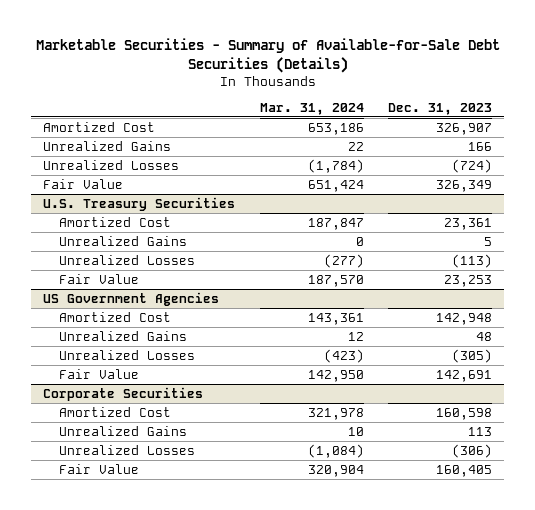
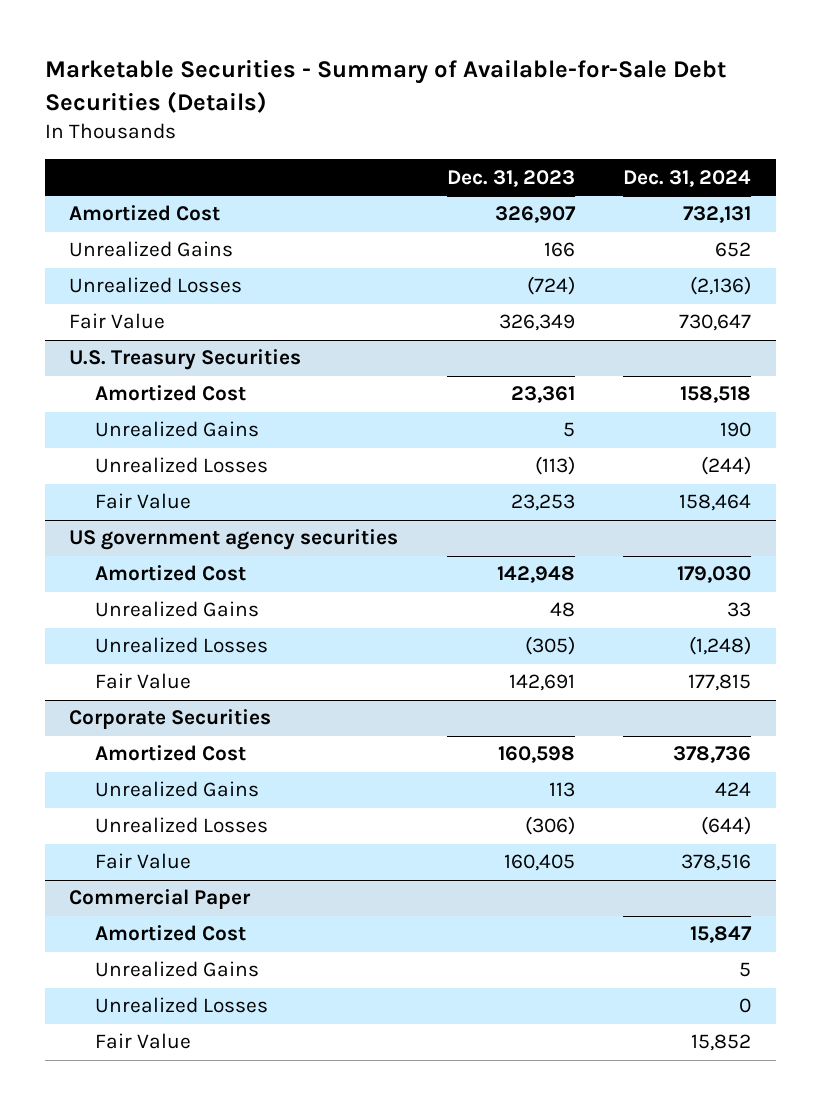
[259,102,364,115] Mar. 31, 2024 -> none
none -> [623,169,752,187] Dec. 31, 2024
[43,291,220,306] US Government Agencies -> [69,529,399,551] US government agency securities
none -> [69,889,252,910] Commercial Paper
none -> [94,925,246,942] Amortized Cost
none -> [94,961,259,978] Unrealized Gains
none -> [94,997,268,1014] Unrealized Losses
none -> [94,1033,191,1050] Fair Value

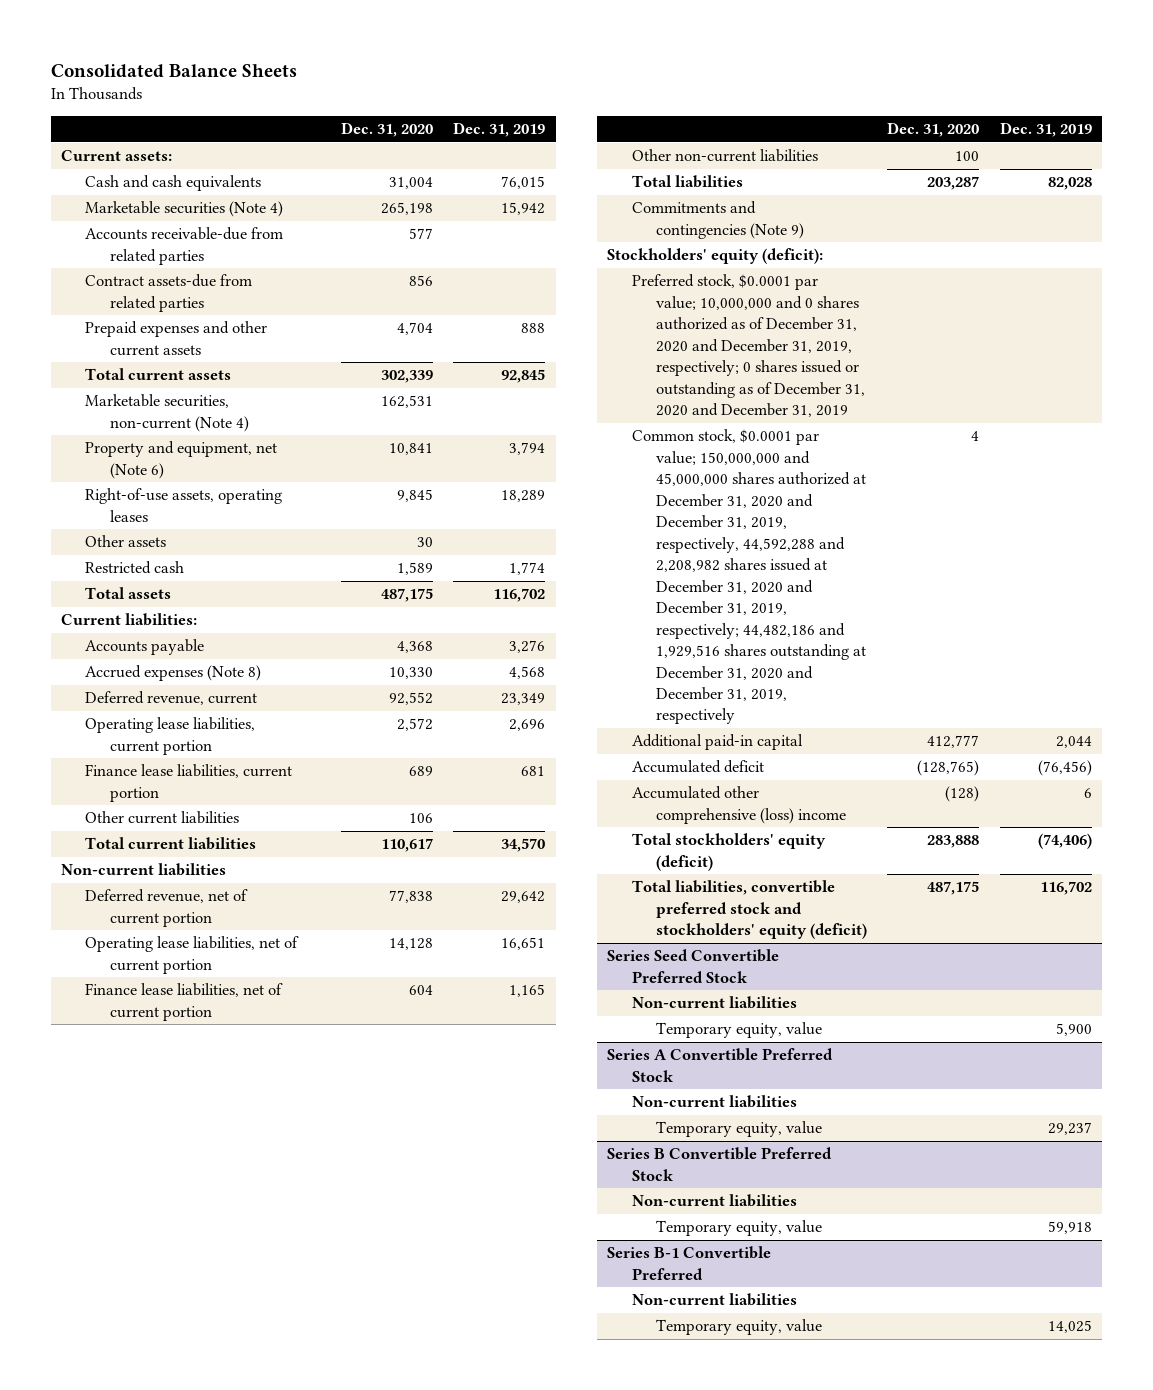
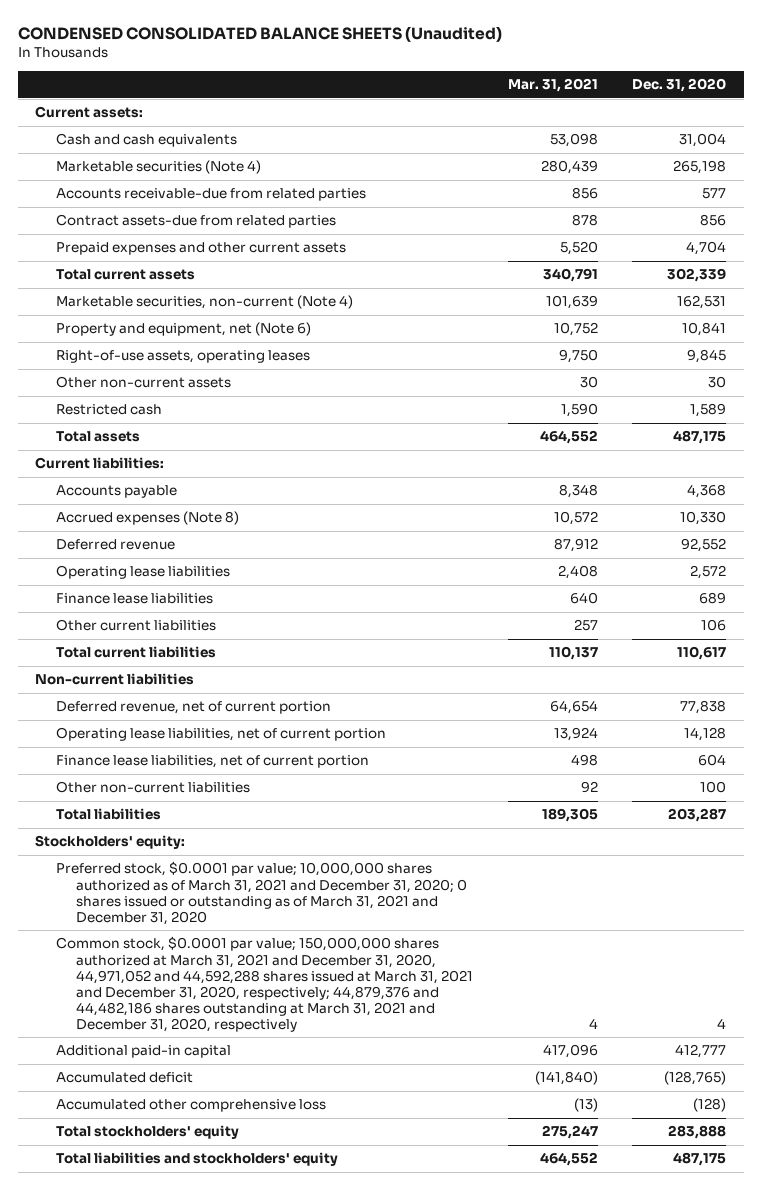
[50,63,297,78] Consolidated Balance Sheets -> [17,25,502,42] CONDENSED CONSOLIDATED BALANCE SHEETS (Unaudited)
[453,122,546,138] Dec. 31, 2019 -> none
none -> [507,78,598,93] Mar. 31, 2021
[85,535,167,548] Other assets -> [55,376,231,389] Other non-current assets
[85,691,258,706] Deferred revenue, current -> [55,539,175,551] Deferred revenue
[85,717,256,755] Operating lease liabilities, current portion -> [55,565,230,580] Operating lease liabilities
[85,764,293,802] Finance lease liabilities, current portion -> [55,593,213,605] Finance lease liabilities
[631,201,804,239] Commitments and contingencies (Note 9) -> none
[607,248,824,265] Stockholders' equity (deficit): -> [34,835,185,850] Stockholders' equity:
[631,274,865,418] Preferred stock, $0.0001 par value; 10,000,000 and 0 shares authorized as of December 31, 2020 and December 31, 2019, respectively; 0 shares issued or outstanding as of December 31, 2020 and December 31, 2019 -> [55,861,468,925] Preferred stock, $0.0001 par value; 10,000,000 shares authorized as of March 31, 2021 and December 31, 2020; 0 shares issued or outstanding as of March 31, 2021 and December 31, 2020
[631,429,866,725] Common stock, $0.0001 par value; 150,000,000 and 45,000,000 shares authorized at December 31, 2020 and December 31, 2019, respectively, 44,592,288 and 2,208,982 shares issued at December 31, 2020 and December 31, 2019, respectively; 44,482,186 and 1,929,516 shares outstanding at December 31, 2020 and December 31, 2019, respectively -> [55,936,474,1032] Common stock, $0.0001 par value; 150,000,000 shares authorized at March 31, 2021 and December 31, 2020, 44,971,052 and 44,592,288 shares issued at March 31, 2021 and December 31, 2020, respectively; 44,879,376 and 44,482,186 shares outstanding at March 31, 2021 and December 31, 2020, respectively
[607,949,780,983] Series Seed Convertible Preferred Stock -> none
[631,996,797,1010] Non-current liabilities -> none
[655,1022,822,1039] Temporary equity, value -> none
[607,1048,834,1082] Series A Convertible Preferred Stock -> none
[631,1095,797,1109] Non-current liabilities -> none
[655,1121,822,1138] Temporary equity, value -> none
[607,1147,833,1181] Series B Convertible Preferred Stock -> none
[631,1194,797,1208] Non-current liabilities -> none
[655,1220,822,1237] Temporary equity, value -> none
[607,1246,772,1280] Series B-1 Convertible Preferred -> none
[631,1293,797,1307] Non-current liabilities -> none
[655,1319,822,1336] Temporary equity, value -> none
[631,786,846,824] Accumulated other comprehensive (loss) income -> [55,1099,326,1113] Accumulated other comprehensive loss
[631,833,826,871] Total stockholders' equity (deficit) -> [55,1125,239,1140] Total stockholders' equity
[631,880,867,940] Total liabilities, convertible preferred stock and stockholders' equity (deficit) -> [55,1152,338,1167] Total liabilities and stockholders' equity

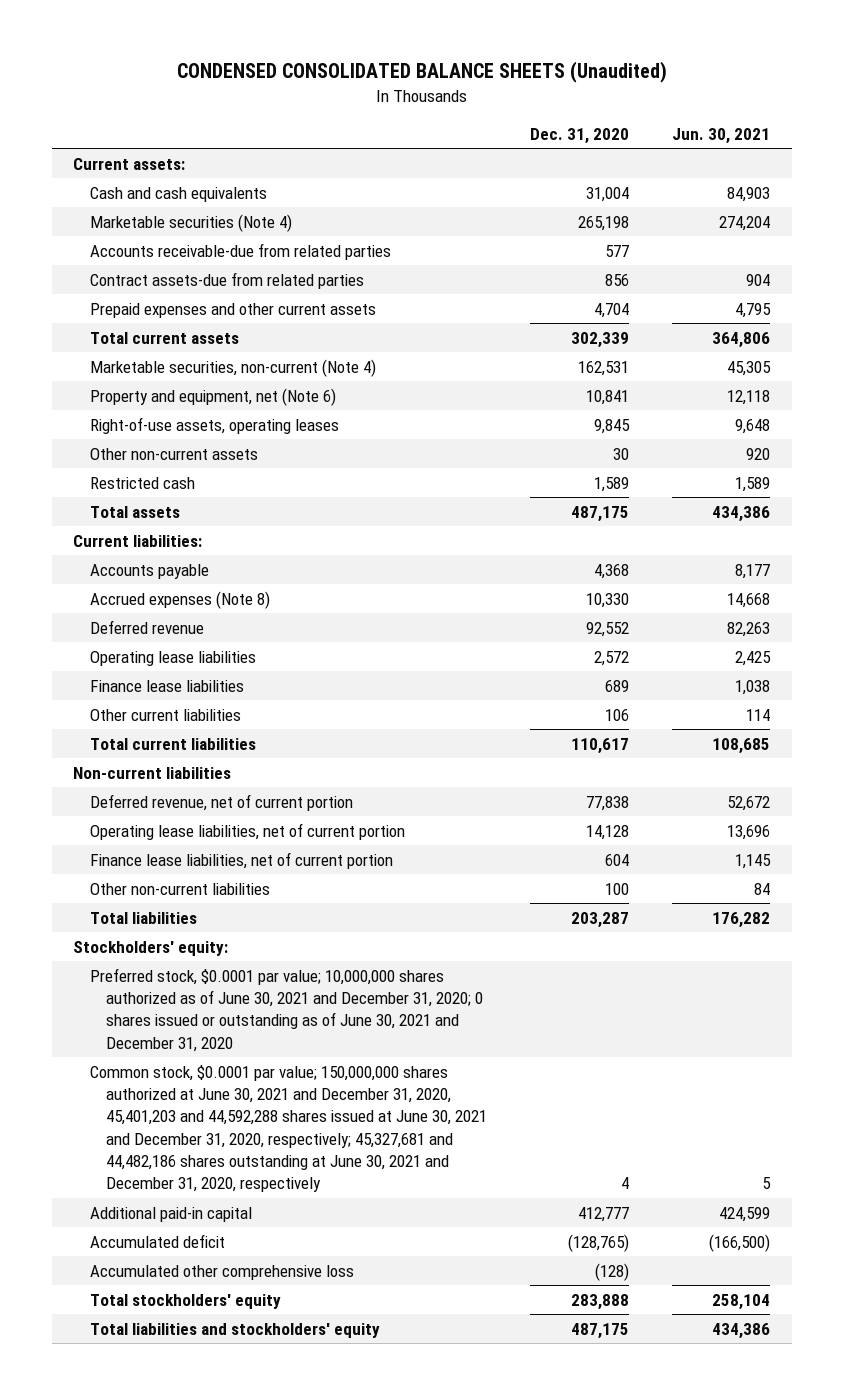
[507,78,598,93] Mar. 31, 2021 -> none
none -> [672,127,771,144] Jun. 30, 2021
[55,861,468,925] Preferred stock, $0.0001 par value; 10,000,000 shares authorized as of March 31, 2021 and December 31, 2020; 0 shares issued or outstanding as of March 31, 2021 and December 31, 2020 -> [89,967,484,1052] Preferred stock, $0.0001 par value; 10,000,000 shares authorized as of June 30, 2021 and December 31, 2020; 0 shares issued or outstanding as of June 30, 2021 and December 31, 2020
[55,936,474,1032] Common stock, $0.0001 par value; 150,000,000 shares authorized at March 31, 2021 and December 31, 2020, 44,971,052 and 44,592,288 shares issued at March 31, 2021 and December 31, 2020, respectively; 44,879,376 and 44,482,186 shares outstanding at March 31, 2021 and December 31, 2020, respectively -> [89,1064,488,1193] Common stock, $0.0001 par value; 150,000,000 shares authorized at June 30, 2021 and December 31, 2020, 45,401,203 and 44,592,288 shares issued at June 30, 2021 and December 31, 2020, respectively; 45,327,681 and 44,482,186 shares outstanding at June 30, 2021 and December 31, 2020, respectively

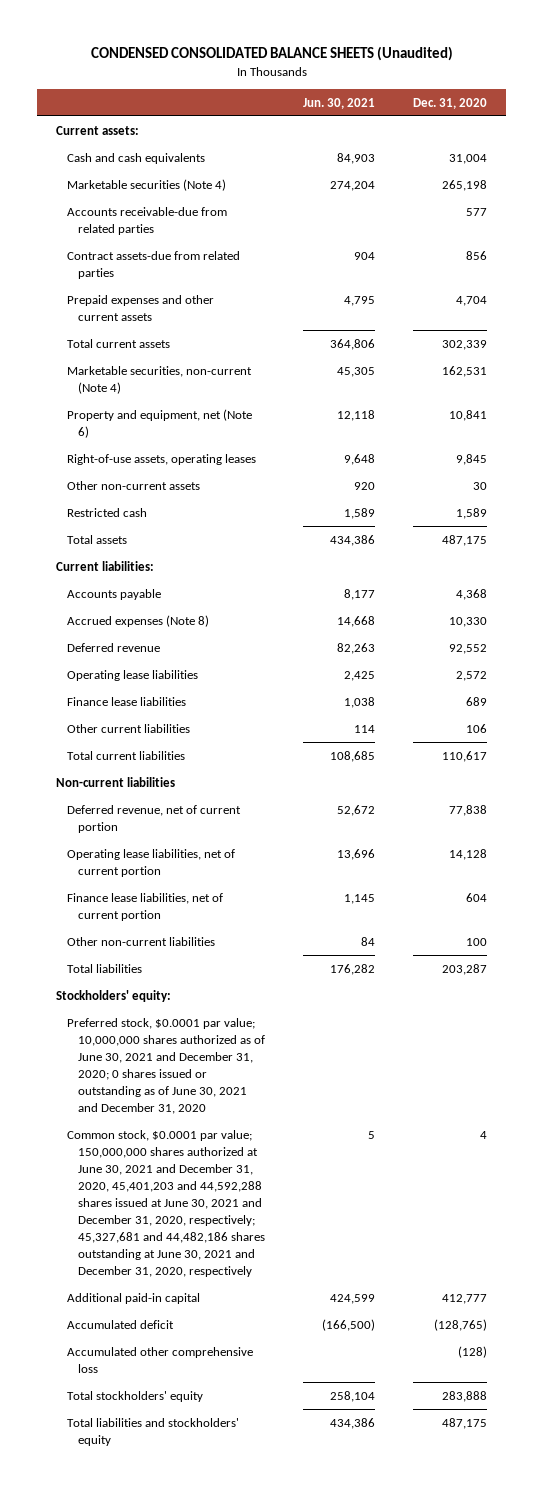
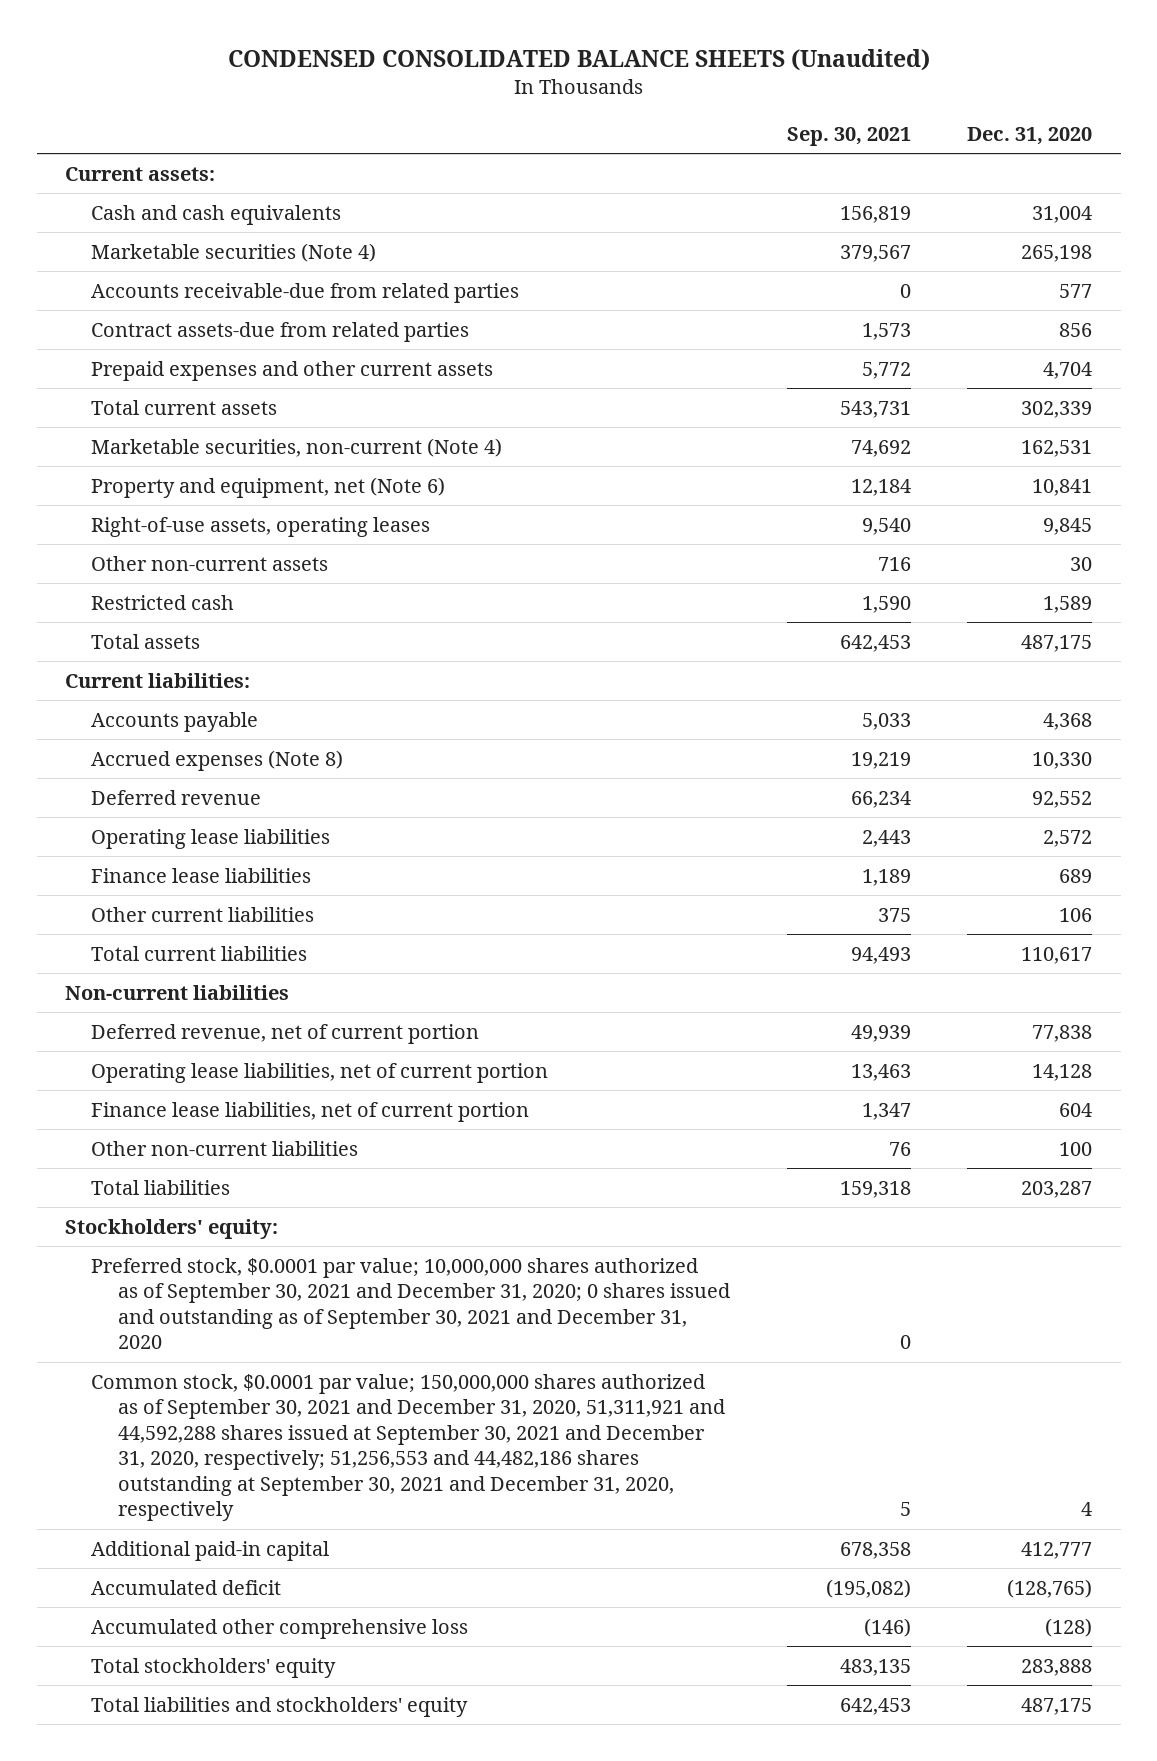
[302,97,375,109] Jun. 30, 2021 -> none
none -> [786,126,911,146] Sep. 30, 2021
[67,1017,265,1114] Preferred stock, $0.0001 par value; 10,000,000 shares authorized as of June 30, 2021 and December 31, 2020; 0 shares issued or outstanding as of June 30, 2021 and December 31, 2020 -> [91,1257,731,1350] Preferred stock, $0.0001 par value; 10,000,000 shares authorized as of September 30, 2021 and December 31, 2020; 0 shares issued and outstanding as of September 30, 2021 and December 31, 2020
[67,1129,265,1277] Common stock, $0.0001 par value; 150,000,000 shares authorized at June 30, 2021 and December 31, 2020, 45,401,203 and 44,592,288 shares issued at June 30, 2021 and December 31, 2020, respectively; 45,327,681 and 44,482,186 shares outstanding at June 30, 2021 and December 31, 2020, respectively -> [91,1373,726,1522] Common stock, $0.0001 par value; 150,000,000 shares authorized as of September 30, 2021 and December 31, 2020, 51,311,921 and 44,592,288 shares issued at September 30, 2021 and December 31, 2020, respectively; 51,256,553 and 44,482,186 shares outstanding at September 30, 2021 and December 31, 2020, respectively

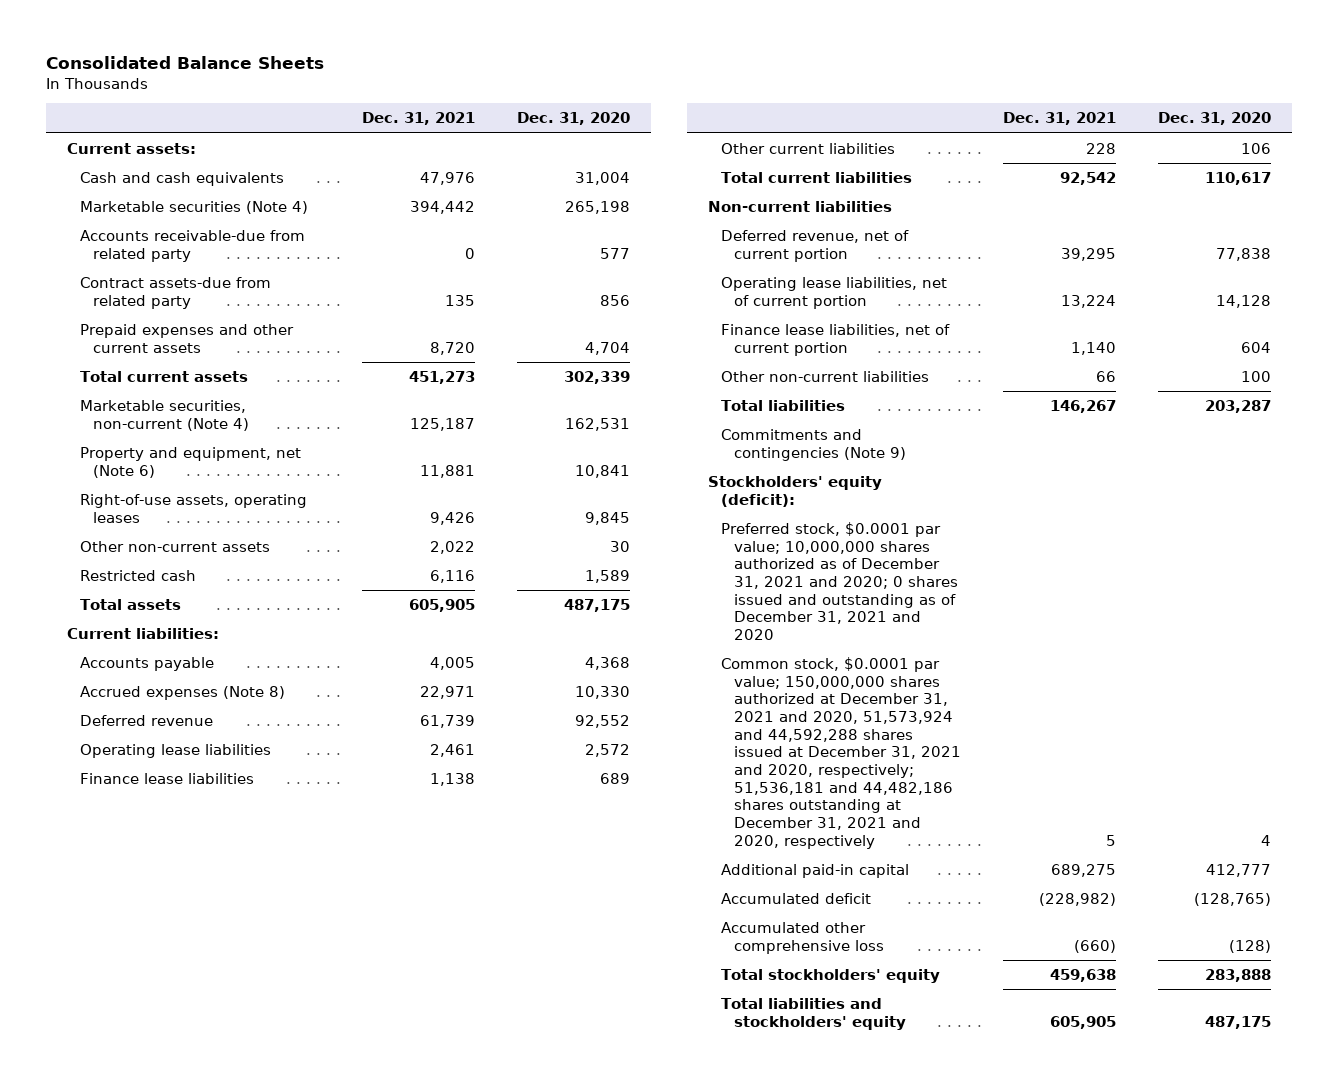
[227,49,930,72] CONDENSED CONSOLIDATED BALANCE SHEETS (Unaudited) -> [46,56,325,70] Consolidated Balance Sheets
[786,126,911,146] Sep. 30, 2021 -> none
none -> [361,112,475,126] Dec. 31, 2021
[91,282,520,303] Accounts receivable-due from related parties -> [80,229,306,262] Accounts receivable-due from related party
[91,321,470,342] Contract assets-due from related parties -> [80,276,272,309] Contract assets-due from related party
none -> [721,428,907,461] Commitments and contingencies (Note 9)
[64,1218,278,1239] Stockholders' equity: -> [708,475,883,507] Stockholders' equity (deficit):
[91,1257,731,1350] Preferred stock, $0.0001 par value; 10,000,000 shares authorized as of September 30, 2021 and December 31, 2020; 0 shares issued and outstanding as of September 30, 2021 and December 31, 2020 -> [721,521,959,641] Preferred stock, $0.0001 par value; 10,000,000 shares authorized as of December 31, 2021 and 2020; 0 shares issued and outstanding as of December 31, 2021 and 2020
[91,1373,726,1522] Common stock, $0.0001 par value; 150,000,000 shares authorized as of September 30, 2021 and December 31, 2020, 51,311,921 and 44,592,288 shares issued at September 30, 2021 and December 31, 2020, respectively; 51,256,553 and 44,482,186 shares outstanding at September 30, 2021 and December 31, 2020, respectively -> [721,656,962,849] Common stock, $0.0001 par value; 150,000,000 shares authorized at December 31, 2021 and 2020, 51,573,924 and 44,592,288 shares issued at December 31, 2021 and 2020, respectively; 51,536,181 and 44,482,186 shares outstanding at December 31, 2021 and 2020, respectively

